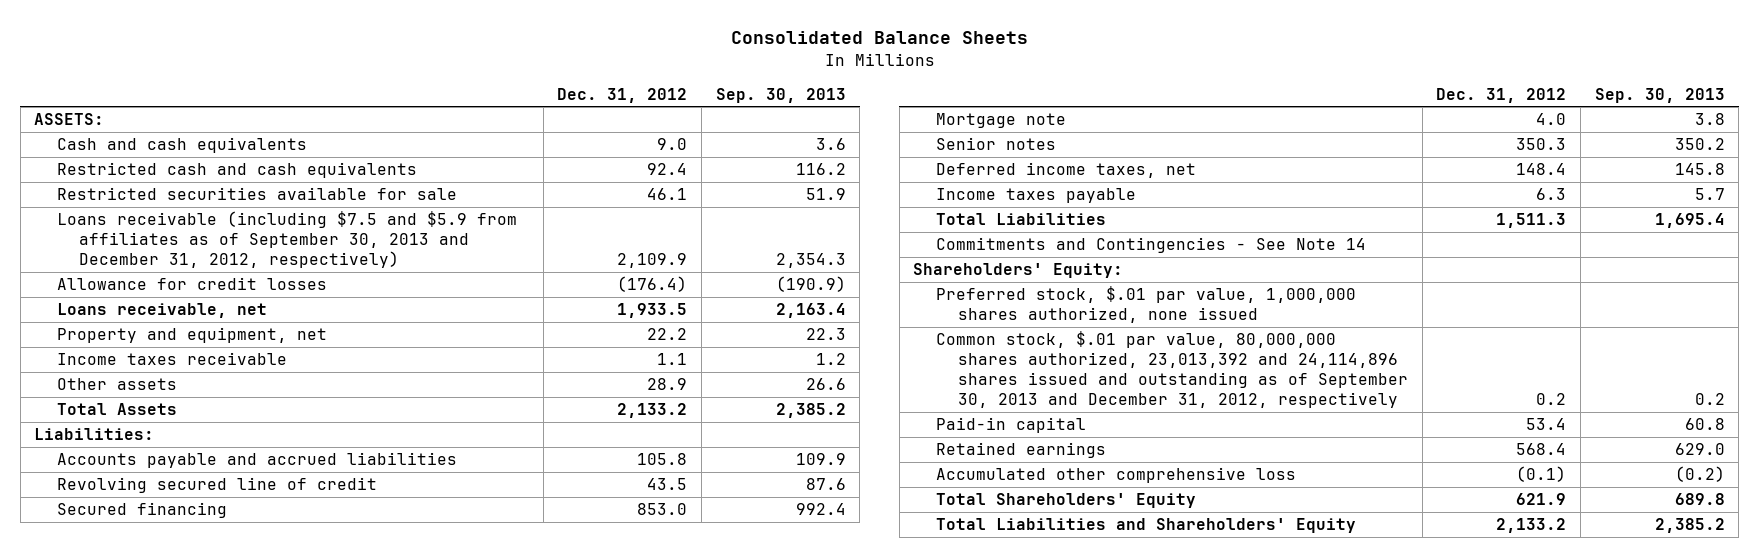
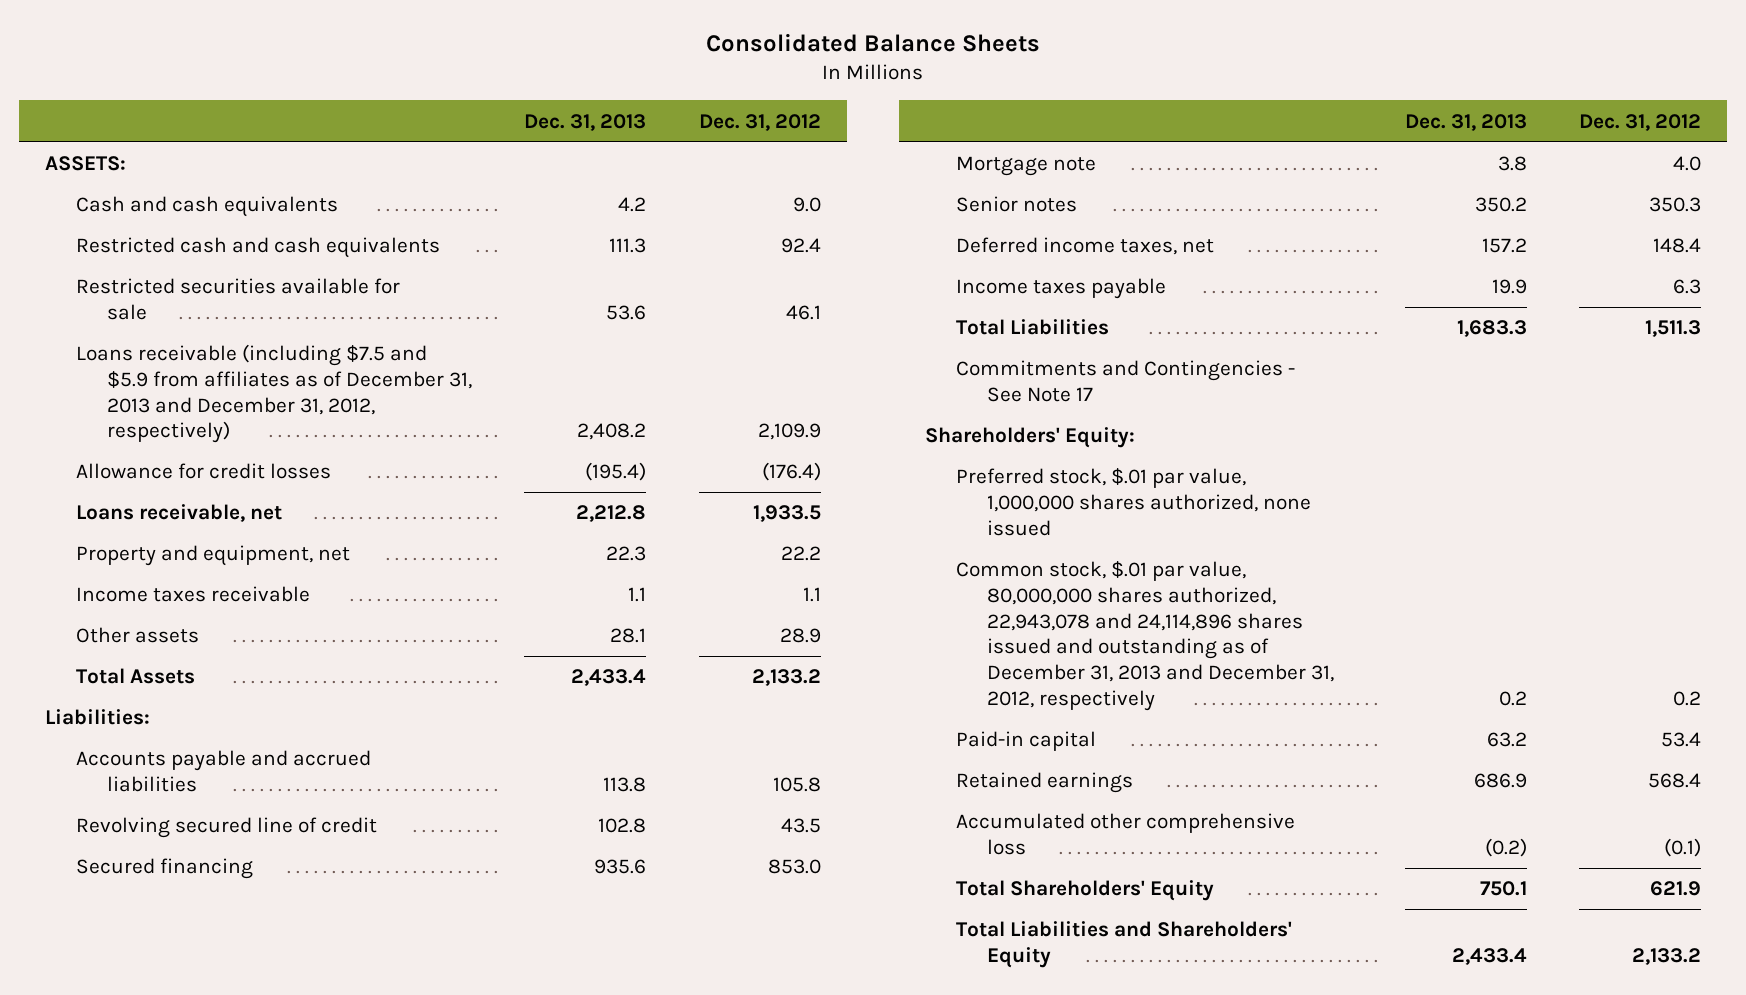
[715,87,846,103] Sep. 30, 2013 -> none
none -> [524,113,647,131] Dec. 31, 2013
[56,211,517,269] Loans receivable (including $7.5 and $5.9 from affiliates as of September 30, 2013 and December 31, 2012, respectively) -> [75,344,472,444] Loans receivable (including $7.5 and $5.9 from affiliates as of December 31, 2013 and December 31, 2012, respectively)
[935,237,1366,254] Commitments and Contingencies - See Note 14 -> [956,360,1296,402] Commitments and Contingencies - See Note 17
[935,331,1409,409] Common stock, $.01 par value, 80,000,000 shares authorized, 23,013,392 and 24,114,896 shares issued and outstanding as of September 30, 2013 and December 31, 2012, respectively -> [956,561,1335,711] Common stock, $.01 par value, 80,000,000 shares authorized, 22,943,078 and 24,114,896 shares issued and outstanding as of December 31, 2013 and December 31, 2012, respectively

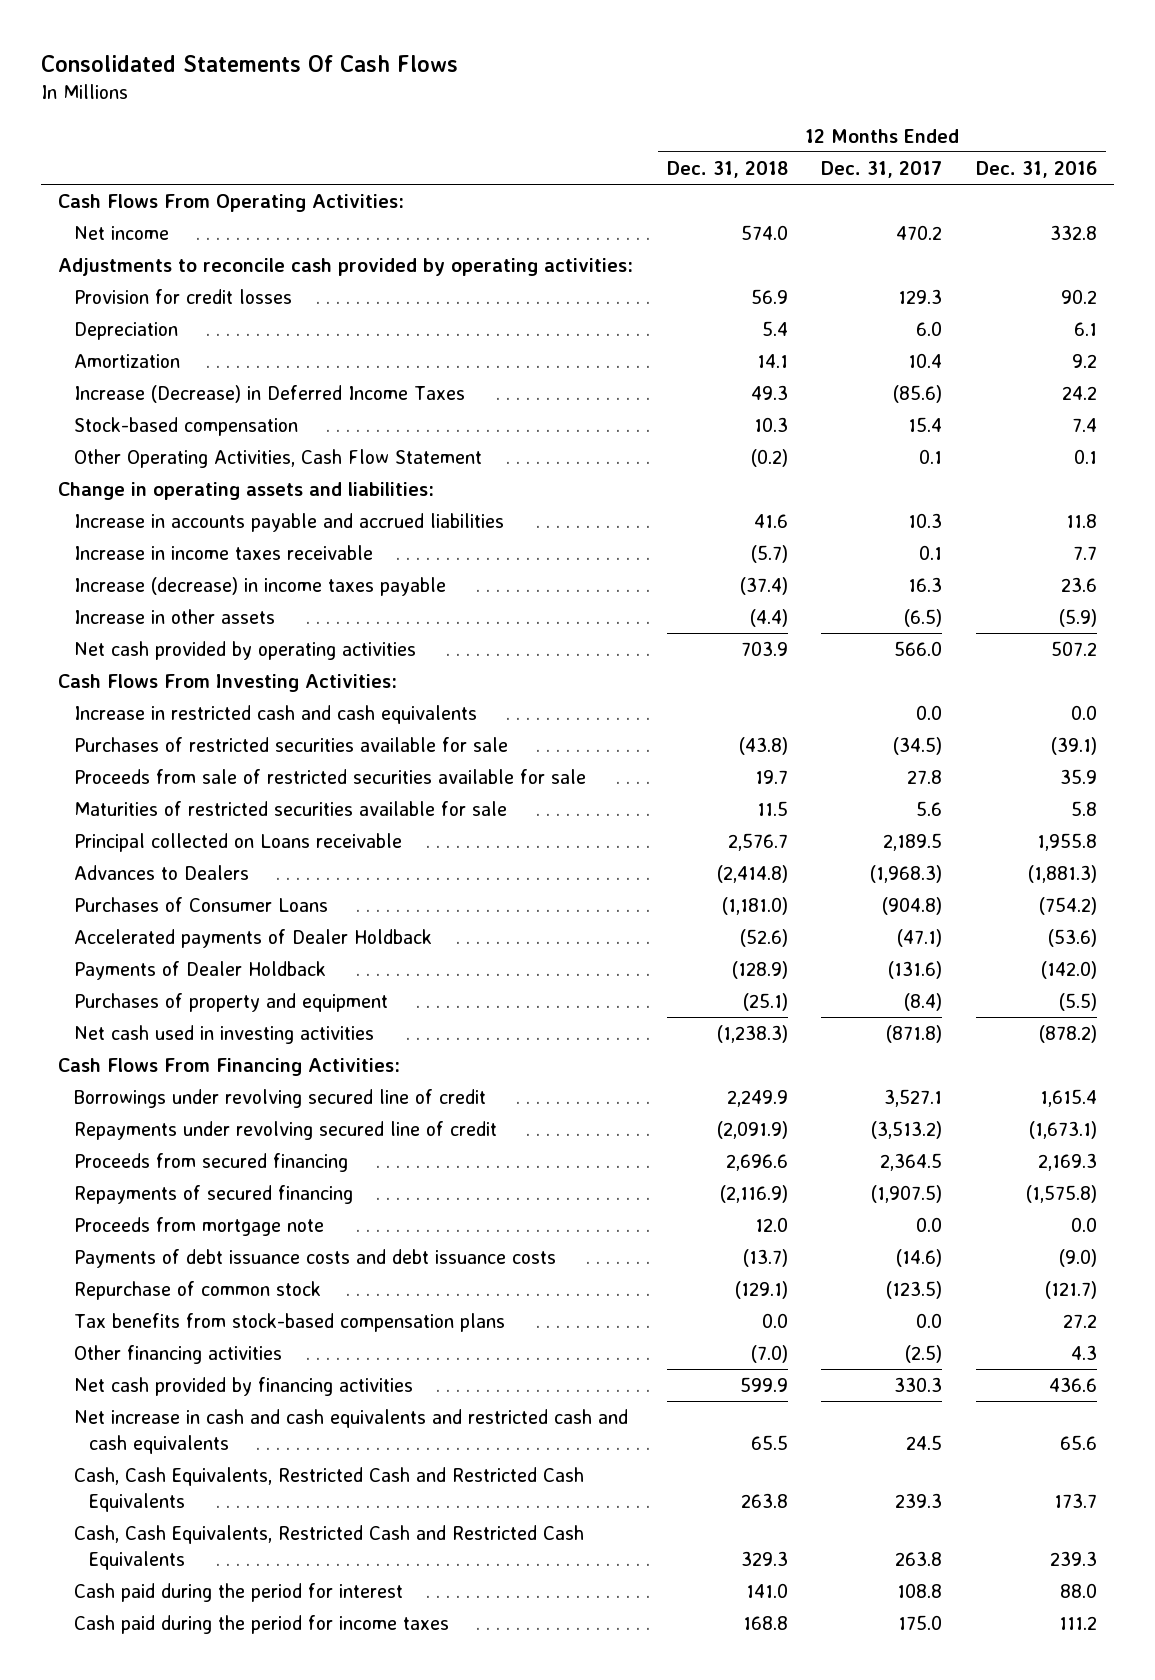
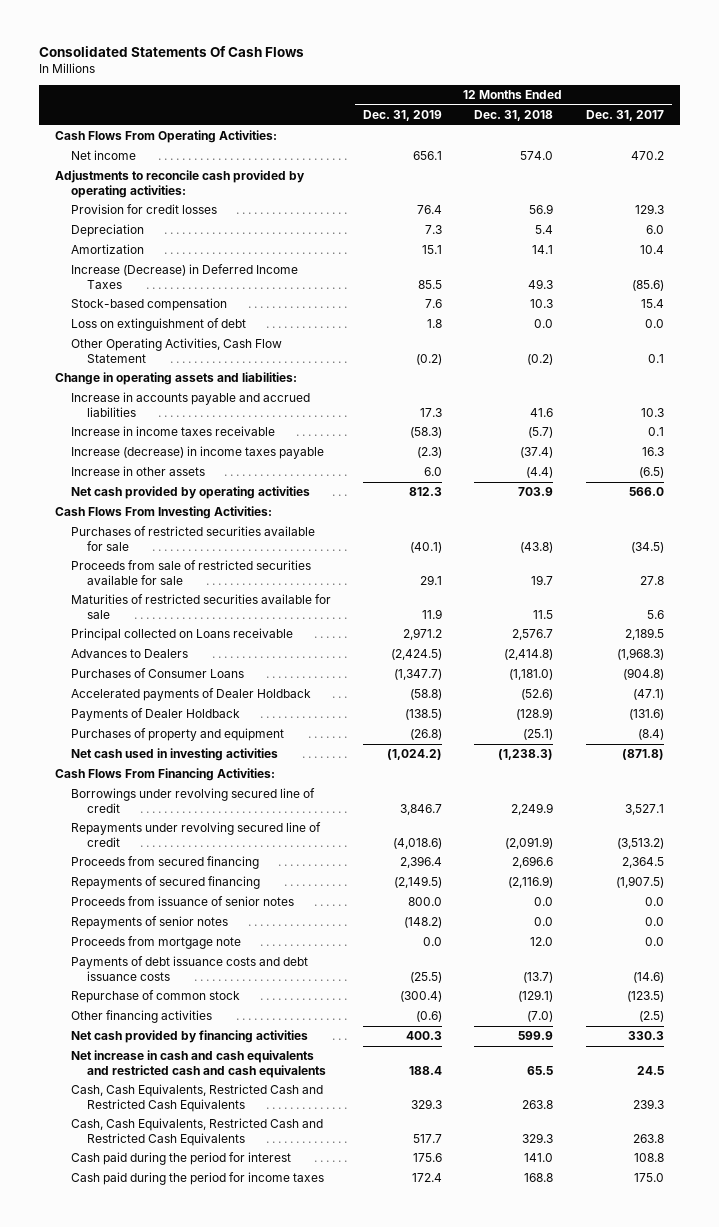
[976,160,1098,178] Dec. 31, 2016 -> none
none -> [363,110,443,122] Dec. 31, 2019
none -> [71,318,247,332] Loss on extinguishment of debt
[73,704,477,724] Increase in restricted cash and cash equivalents -> none
none -> [71,896,295,907] Proceeds from issuance of senior notes
none -> [71,916,229,930] Repayments of senior notes
[73,1312,505,1332] Tax benefits from stock-based compensation plans -> none

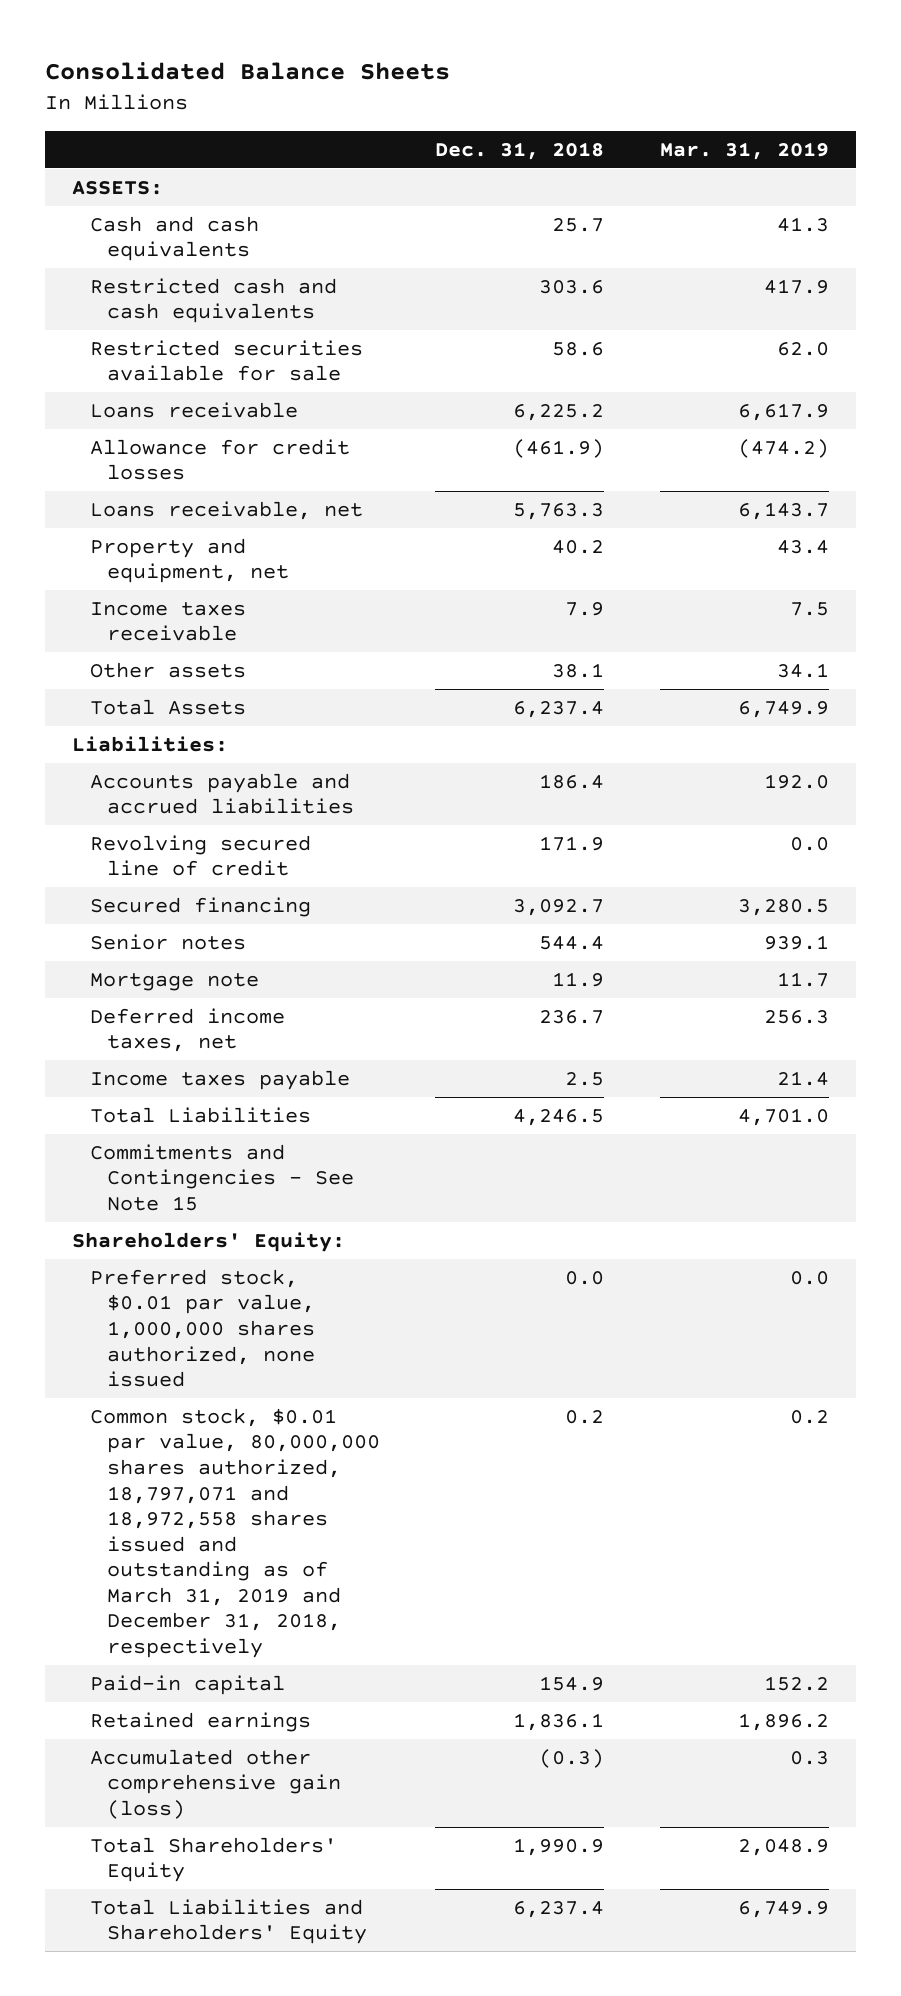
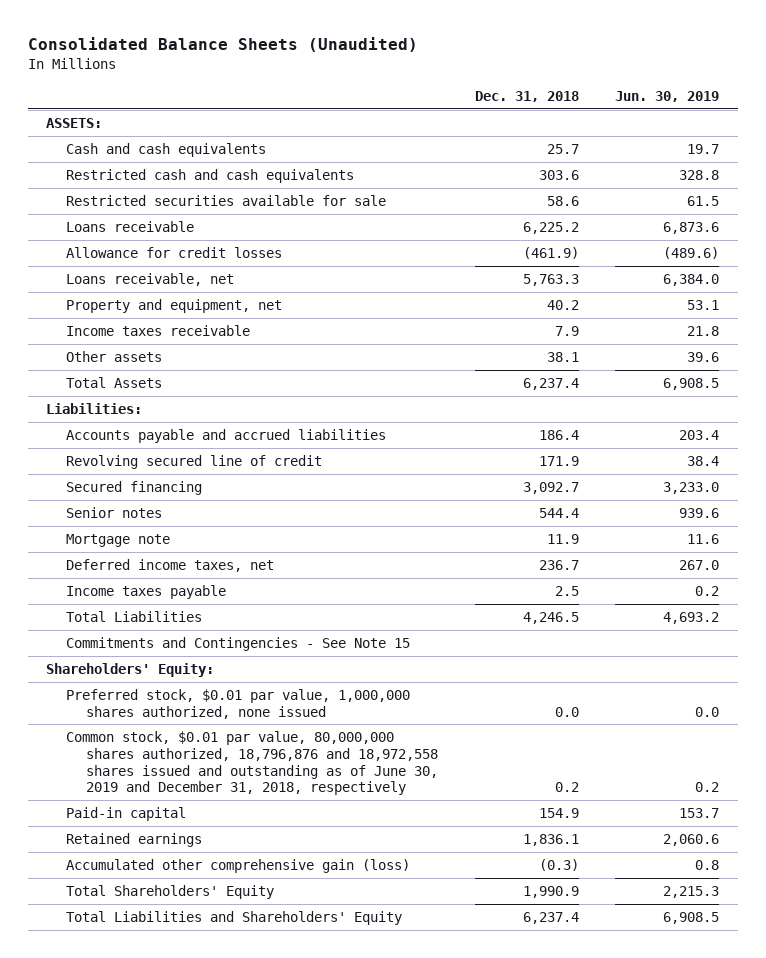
[44,62,450,81] Consolidated Balance Sheets -> [28,36,419,52] Consolidated Balance Sheets (Unaudited)
[659,142,829,161] Mar. 31, 2019 -> none
none -> [615,91,720,103] Jun. 30, 2019
[89,1407,380,1658] Common stock, $0.01 par value, 80,000,000 shares authorized, 18,797,071 and 18,972,558 shares issued and outstanding as of March 31, 2019 and December 31, 2018, respectively -> [66,730,439,796] Common stock, $0.01 par value, 80,000,000 shares authorized, 18,796,876 and 18,972,558 shares issued and outstanding as of June 30, 2019 and December 31, 2018, respectively

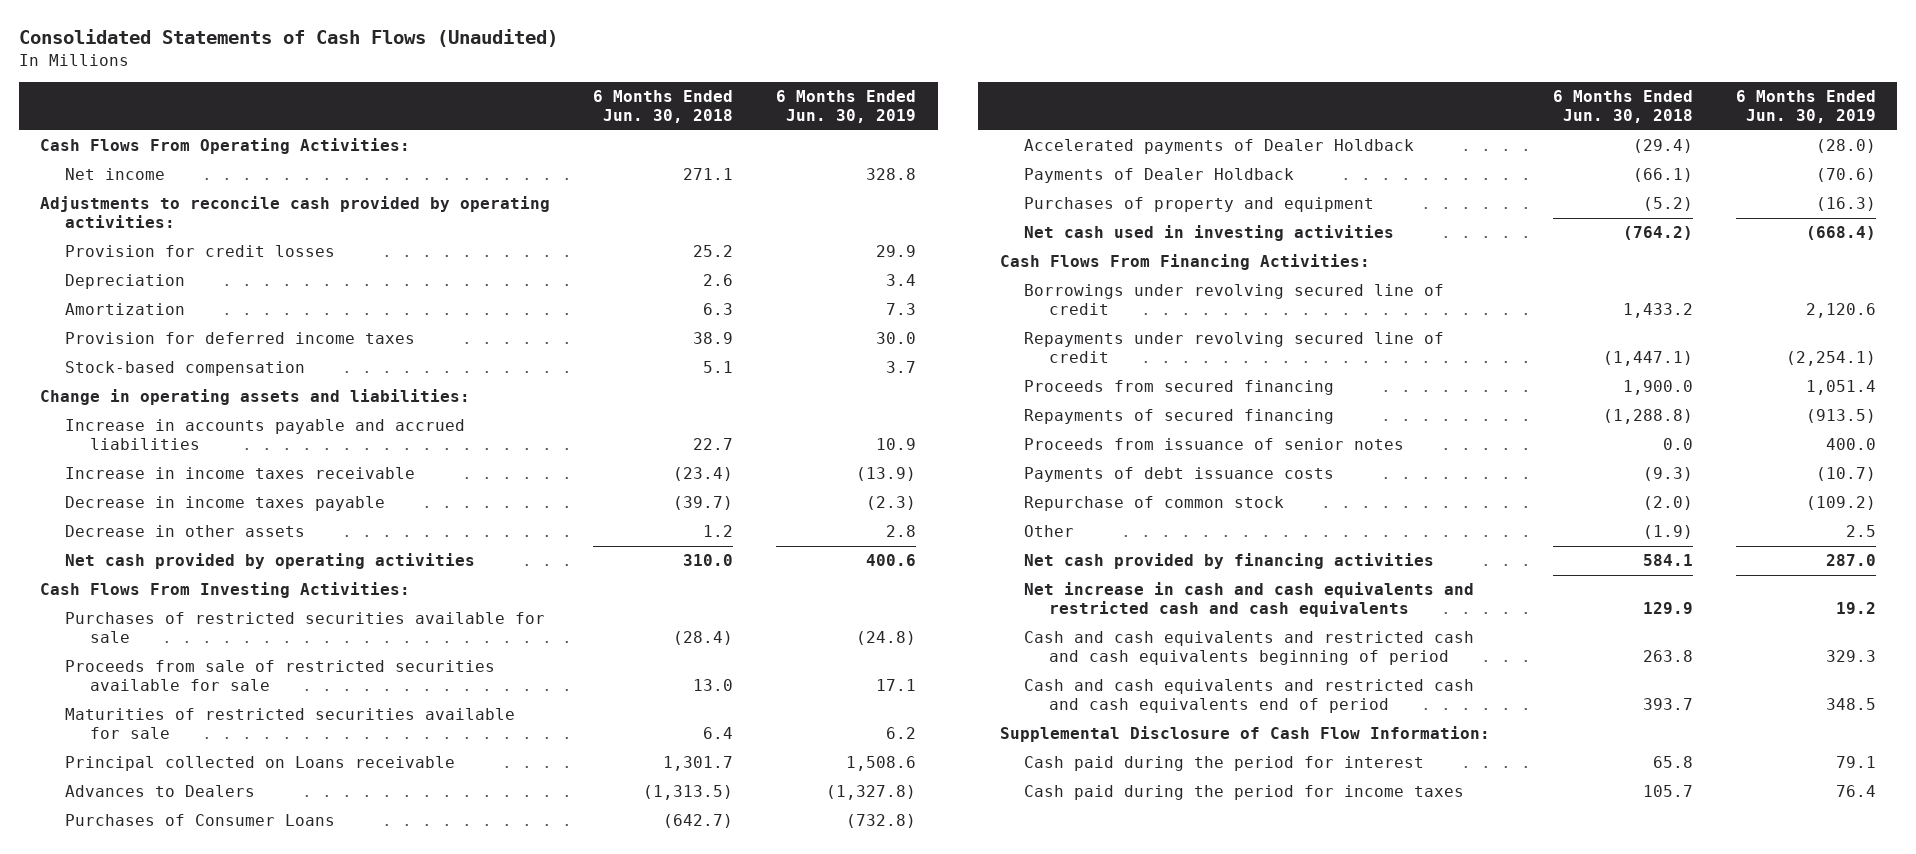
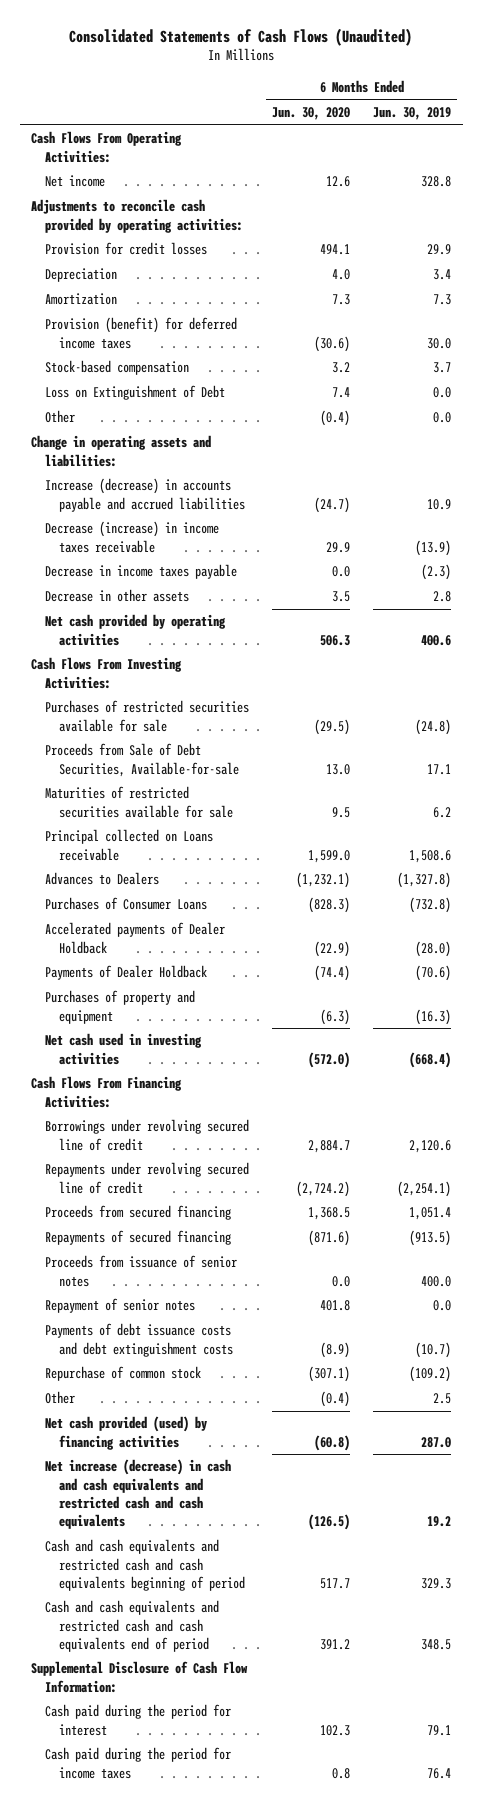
[593,90,734,124] 6 Months Ended Jun. 30, 2018 -> none
none -> [272,107,351,121] Jun. 30, 2020
[65,332,416,345] Provision for deferred income taxes -> [45,317,238,349] Provision (benefit) for deferred income taxes
none -> [45,385,226,401] Loss on Extinguishment of Debt
none -> [45,410,76,424] Other
[65,419,466,451] Increase in accounts payable and accrued liabilities -> [45,478,245,512] Increase (decrease) in accounts payable and accrued liabilities
[65,467,416,480] Increase in income taxes receivable -> [45,521,220,553] Decrease (increase) in income taxes receivable
[65,660,496,692] Proceeds from sale of restricted securities available for sale -> [45,743,239,777] Proceeds from Sale of Debt Securities, Available-for-sale
none -> [45,1298,196,1314] Repayment of senior notes
[1024,467,1335,483] Payments of debt issuance costs -> [45,1323,233,1357] Payments of debt issuance costs and debt extinguishment costs
[1024,553,1435,570] Net cash provided by financing activities -> [45,1416,208,1450] Net cash provided (used) by financing activities
[1024,582,1475,618] Net increase in cash and cash equivalents and restricted cash and cash equivalents -> [45,1459,232,1529] Net increase (decrease) in cash and cash equivalents and restricted cash and cash equivalents

